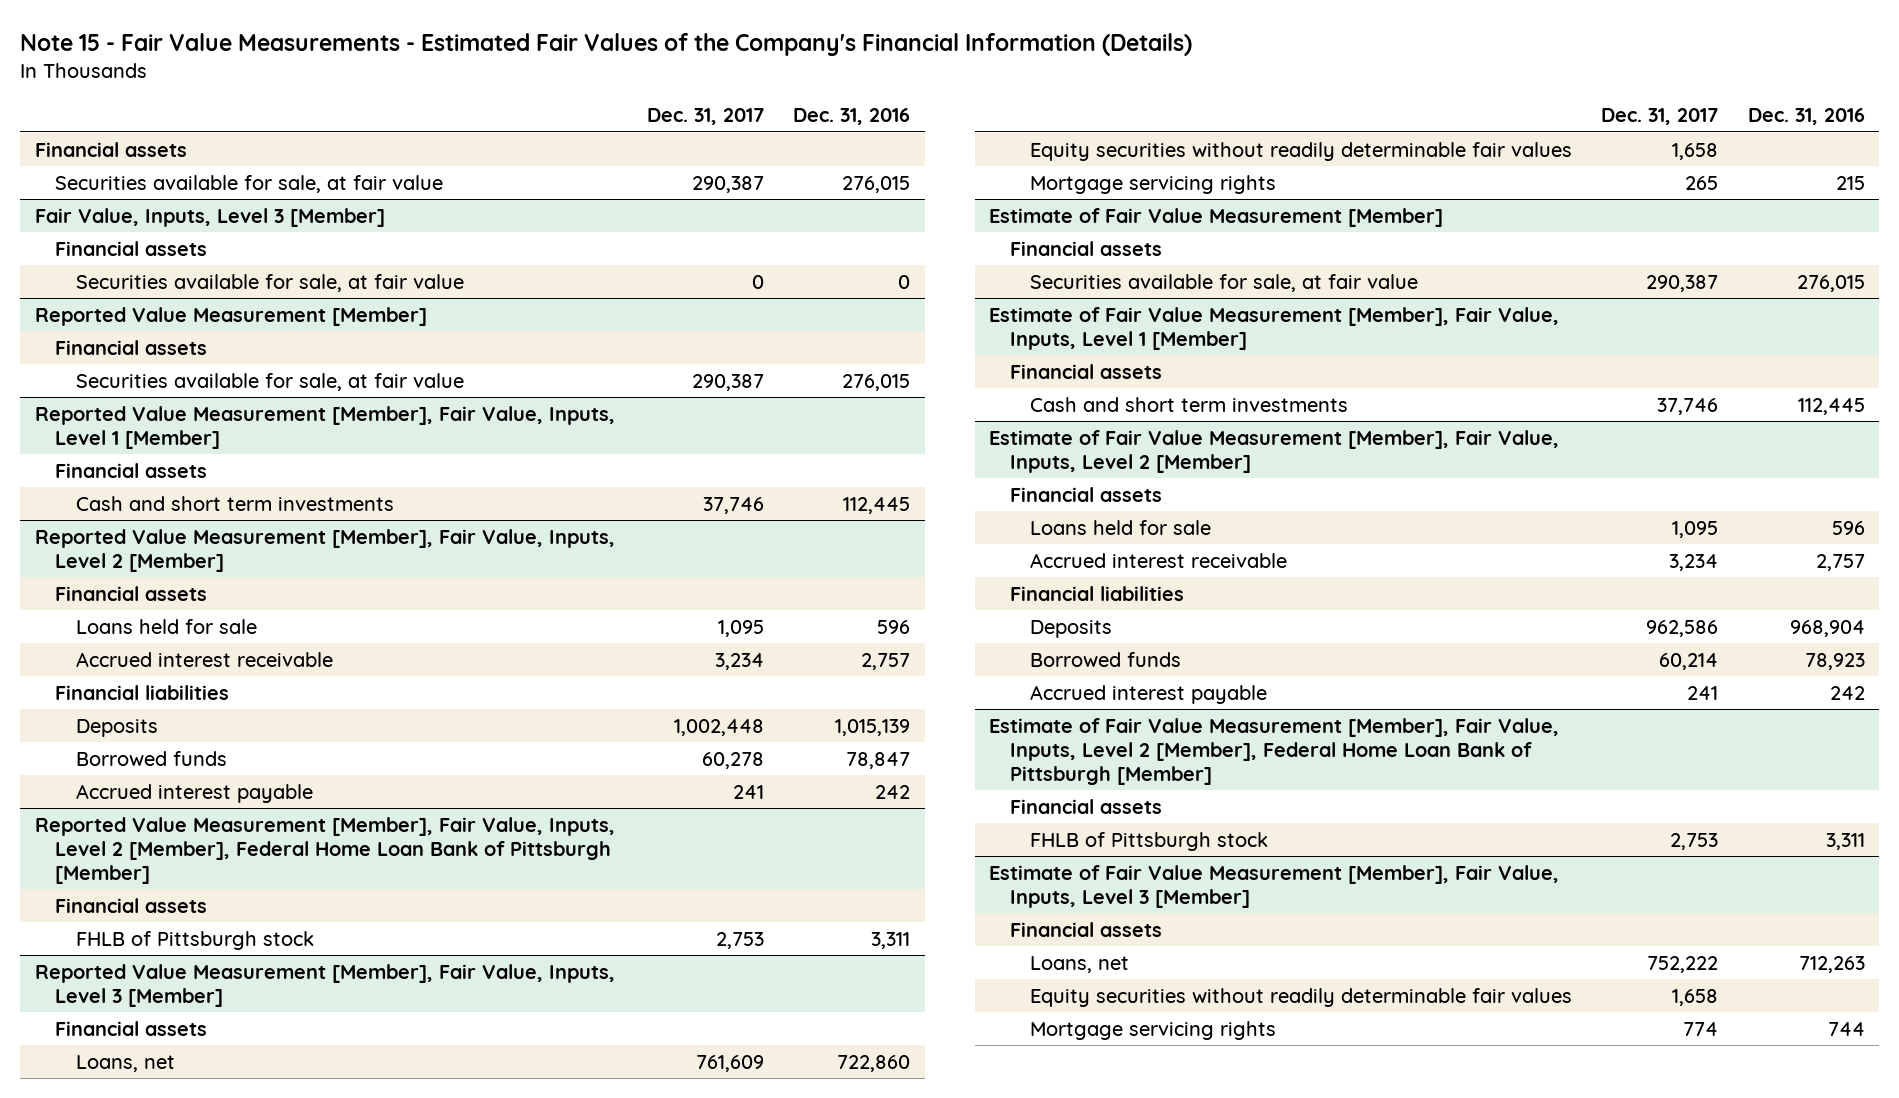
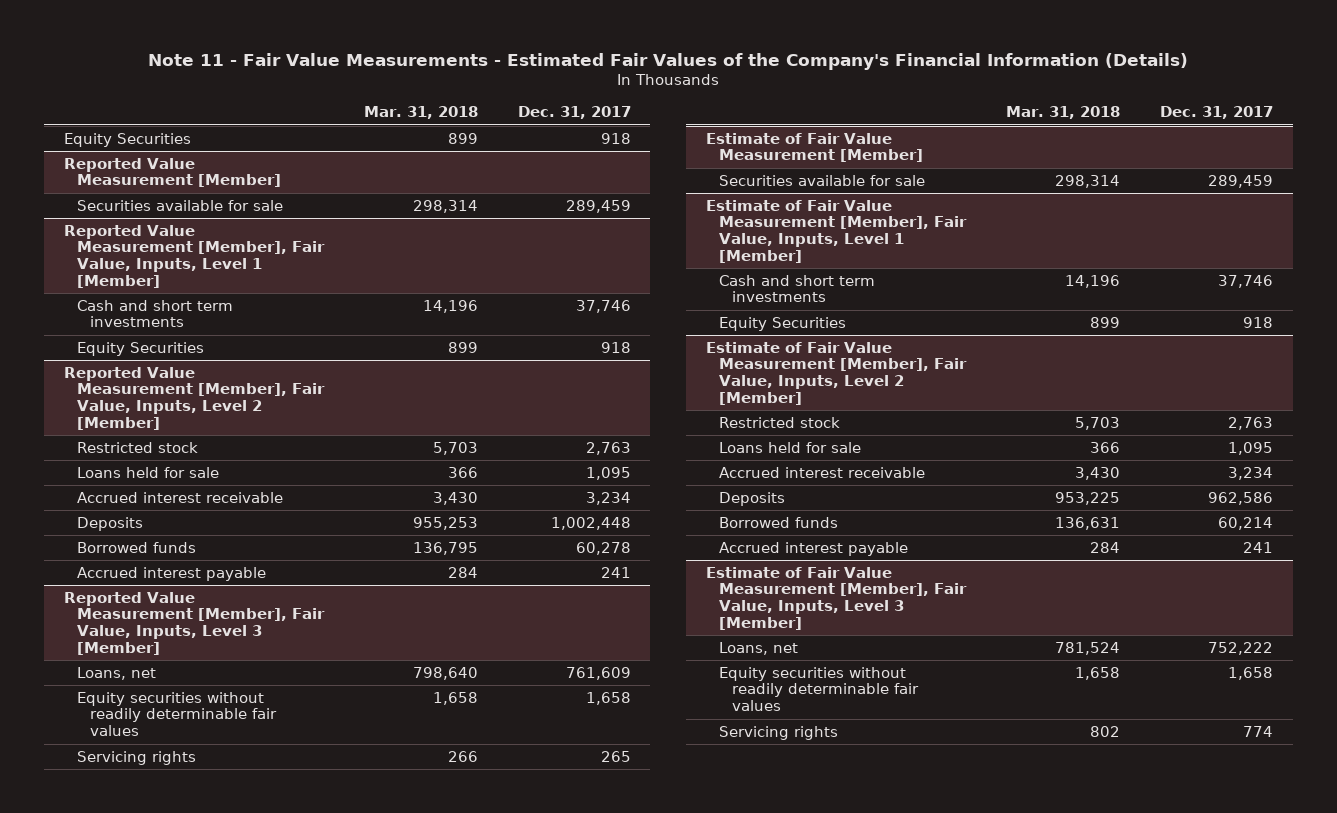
[20,33,1193,57] Note 15 - Fair Value Measurements - Estimated Fair Values of the Company's Financial Information (Details) -> [148,53,1189,71] Note 11 - Fair Value Measurements - Estimated Fair Values of the Company's Financial Information (Details)
[793,108,911,126] Dec. 31, 2016 -> none
none -> [363,106,478,120] Mar. 31, 2018
[34,141,187,157] Financial assets -> none
[55,174,444,193] Securities available for sale, at fair value -> none
[34,207,385,227] Fair Value, Inputs, Level 3 [Member] -> none
[55,240,208,256] Financial assets -> none
[75,273,464,292] Securities available for sale, at fair value -> none
none -> [63,132,191,147] Equity Securities
[55,339,208,355] Financial assets -> none
[75,372,464,391] Securities available for sale, at fair value -> [76,199,283,211] Securities available for sale
[691,373,764,391] 290,387 -> [565,199,631,213] 289,459
[55,462,208,478] Financial assets -> none
none -> [76,341,204,356] Equity Securities
[55,585,208,601] Financial assets -> none
none -> [76,441,198,453] Restricted stock
[55,684,230,700] Financial liabilities -> none
[34,816,615,884] Reported Value Measurement [Member], Fair Value, Inputs, Level 2 [Member], Federal Home Loan Bank of Pittsburgh [Member] -> none
[55,897,208,913] Financial assets -> none
[75,930,314,950] FHLB of Pittsburgh stock -> none
[55,1020,208,1036] Financial assets -> none
[1030,174,1277,194] Mortgage servicing rights -> [76,750,196,765] Servicing rights
[1009,240,1162,256] Financial assets -> none
[1030,273,1419,292] Securities available for sale, at fair value -> [719,174,926,186] Securities available for sale
[1646,274,1719,292] 290,387 -> [1208,174,1274,188] 289,459
[1009,363,1162,379] Financial assets -> none
none -> [719,316,847,331] Equity Securities
[1009,486,1162,502] Financial assets -> none
none -> [719,416,841,428] Restricted stock
[1009,585,1184,601] Financial liabilities -> none
[989,717,1560,785] Estimate of Fair Value Measurement [Member], Fair Value, Inputs, Level 2 [Member], Federal Home Loan Bank of Pittsburgh [Member] -> none
[1009,798,1162,814] Financial assets -> none
[1030,831,1269,851] FHLB of Pittsburgh stock -> none
[1009,921,1162,937] Financial assets -> none
[1030,1020,1277,1040] Mortgage servicing rights -> [719,725,839,740] Servicing rights

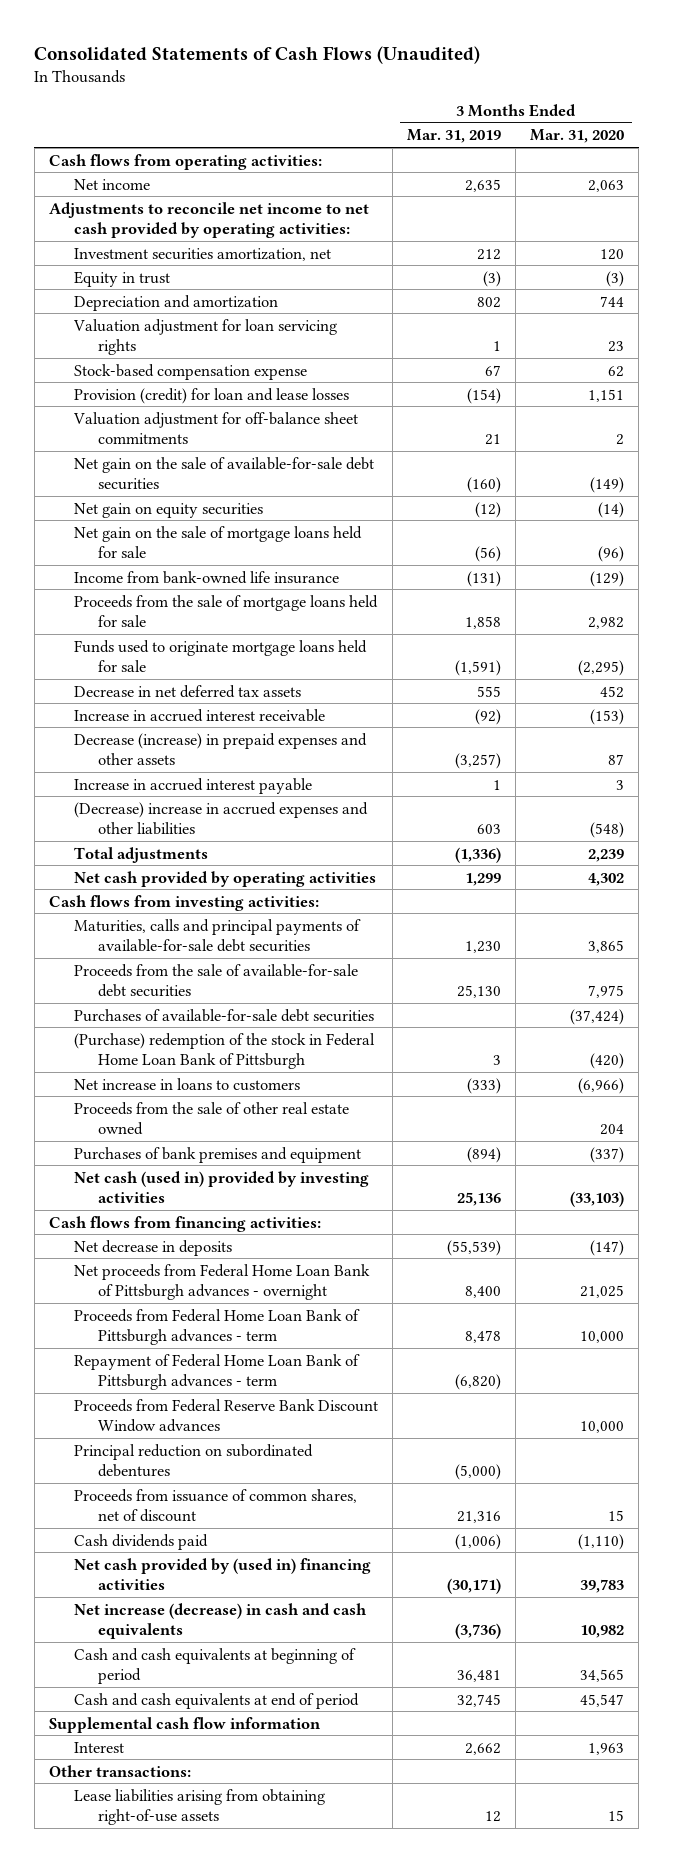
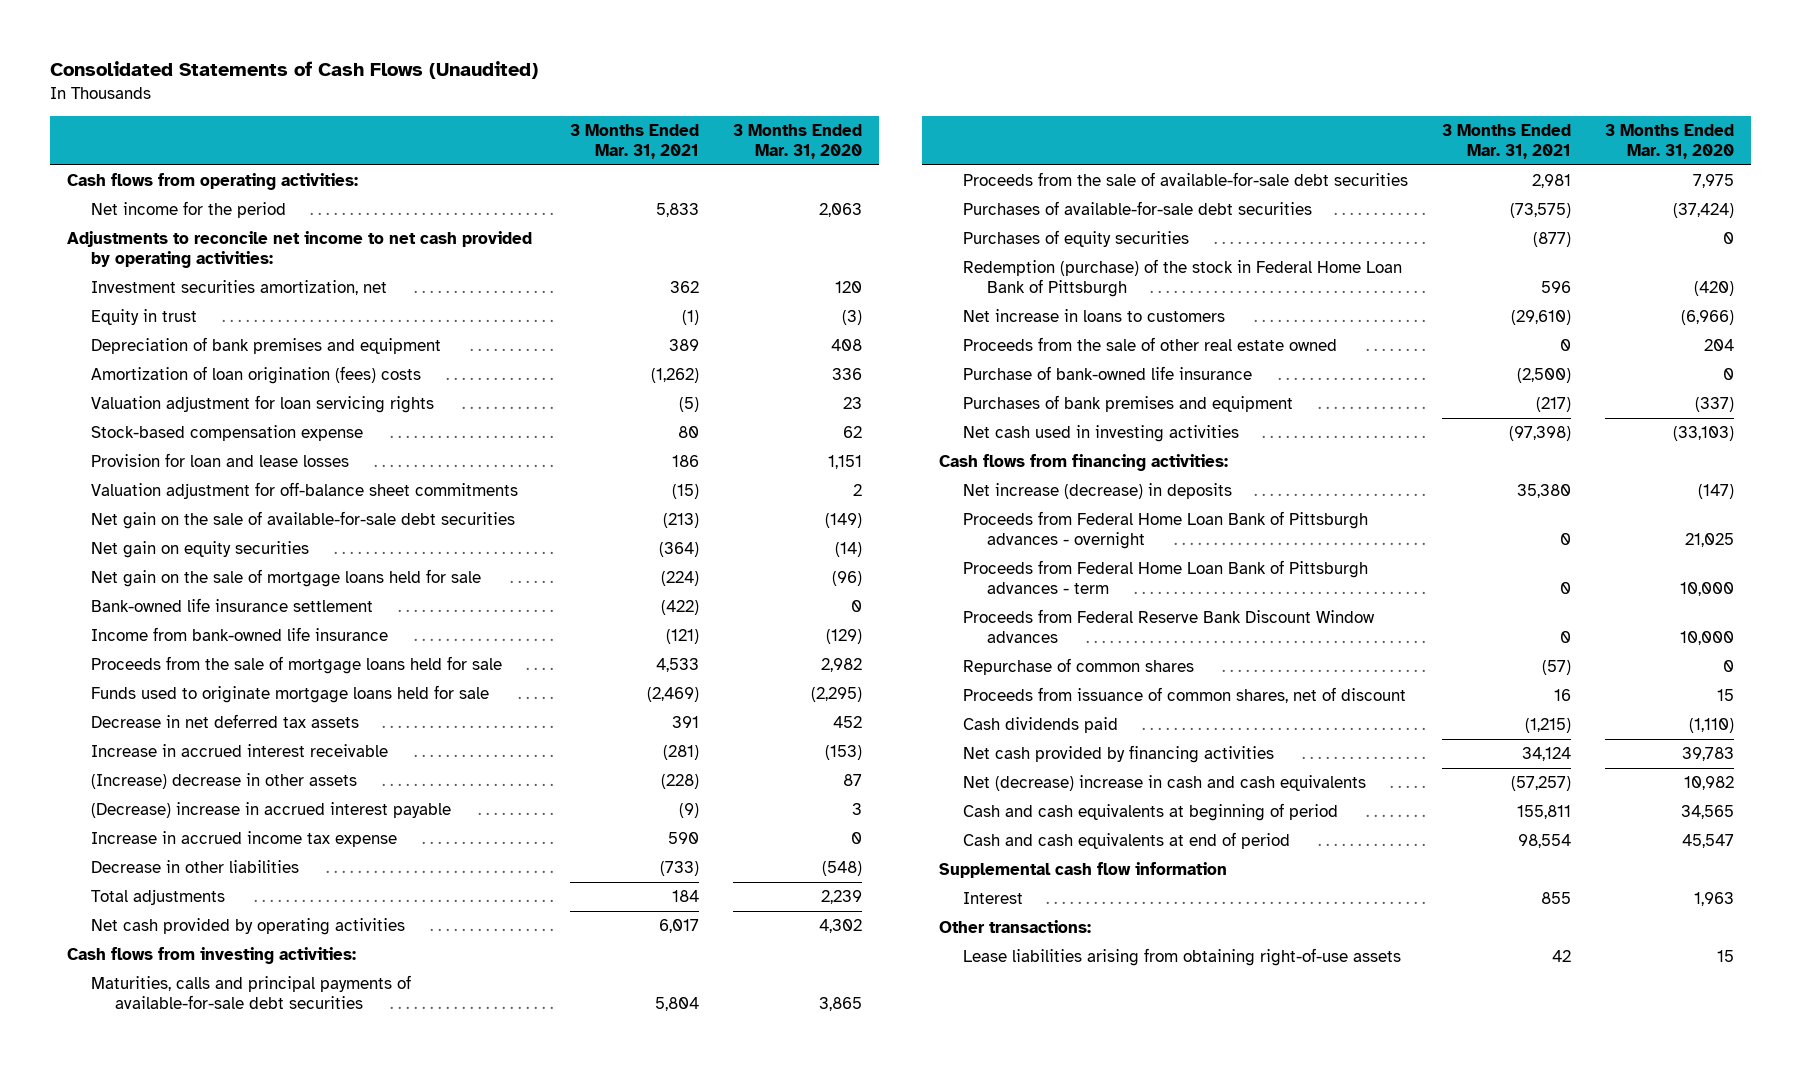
[406,129,501,144] Mar. 31, 2019 -> none
none -> [570,123,700,159] 3 Months Ended Mar. 31, 2021
[73,178,150,190] Net income -> [90,201,286,219] Net income for the period
[73,294,278,311] Depreciation and amortization -> [90,337,441,355] Depreciation of bank premises and equipment
[600,295,625,307] 744 -> [831,339,863,352] 408
none -> [90,366,421,385] Amortization of loan origination (fees) costs
[73,387,349,404] Provision (credit) for loan and lease losses -> [90,453,349,468] Provision for loan and lease losses
none -> [90,598,373,613] Bank-owned life insurance settlement
[73,732,367,765] Decrease (increase) in prepaid expenses and other assets -> [90,773,357,790] (Increase) decrease in other assets
[73,777,312,794] Increase in accrued interest payable -> [90,802,451,819] (Decrease) increase in accrued interest payable
none -> [90,831,397,848] Increase in accrued income tax expense
[73,801,368,835] (Decrease) increase in accrued expenses and other liabilities -> [90,860,299,874] Decrease in other liabilities
none -> [962,230,1189,248] Purchases of equity securities
[73,1032,375,1069] (Purchase) redemption of the stock in Federal Home Loan Bank of Pittsburgh -> [962,259,1402,298] Redemption (purchase) of the stock in Federal Home Loan Bank of Pittsburgh
none -> [962,366,1252,381] Purchase of bank-owned life insurance
[73,1170,369,1203] Net cash (used in) provided by investing activities -> [962,425,1239,443] Net cash used in investing activities
[73,1239,232,1256] Net decrease in deposits -> [962,483,1232,500] Net increase (decrease) in deposits
[73,1263,370,1300] Net proceeds from Federal Home Loan Bank of Pittsburgh advances - overnight -> [962,511,1368,550] Proceeds from Federal Home Loan Bank of Pittsburgh advances - overnight
[73,1353,360,1390] Repayment of Federal Home Loan Bank of Pittsburgh advances - term -> none
[73,1443,313,1477] Principal reduction on subordinated debentures -> none
none -> [962,658,1194,676] Repurchase of common shares
[73,1557,371,1590] Net cash provided by (used in) financing activities -> [962,745,1274,764] Net cash provided by financing activities
[73,1602,367,1639] Net increase (decrease) in cash and cash equivalents -> [962,775,1366,792] Net (decrease) increase in cash and cash equivalents

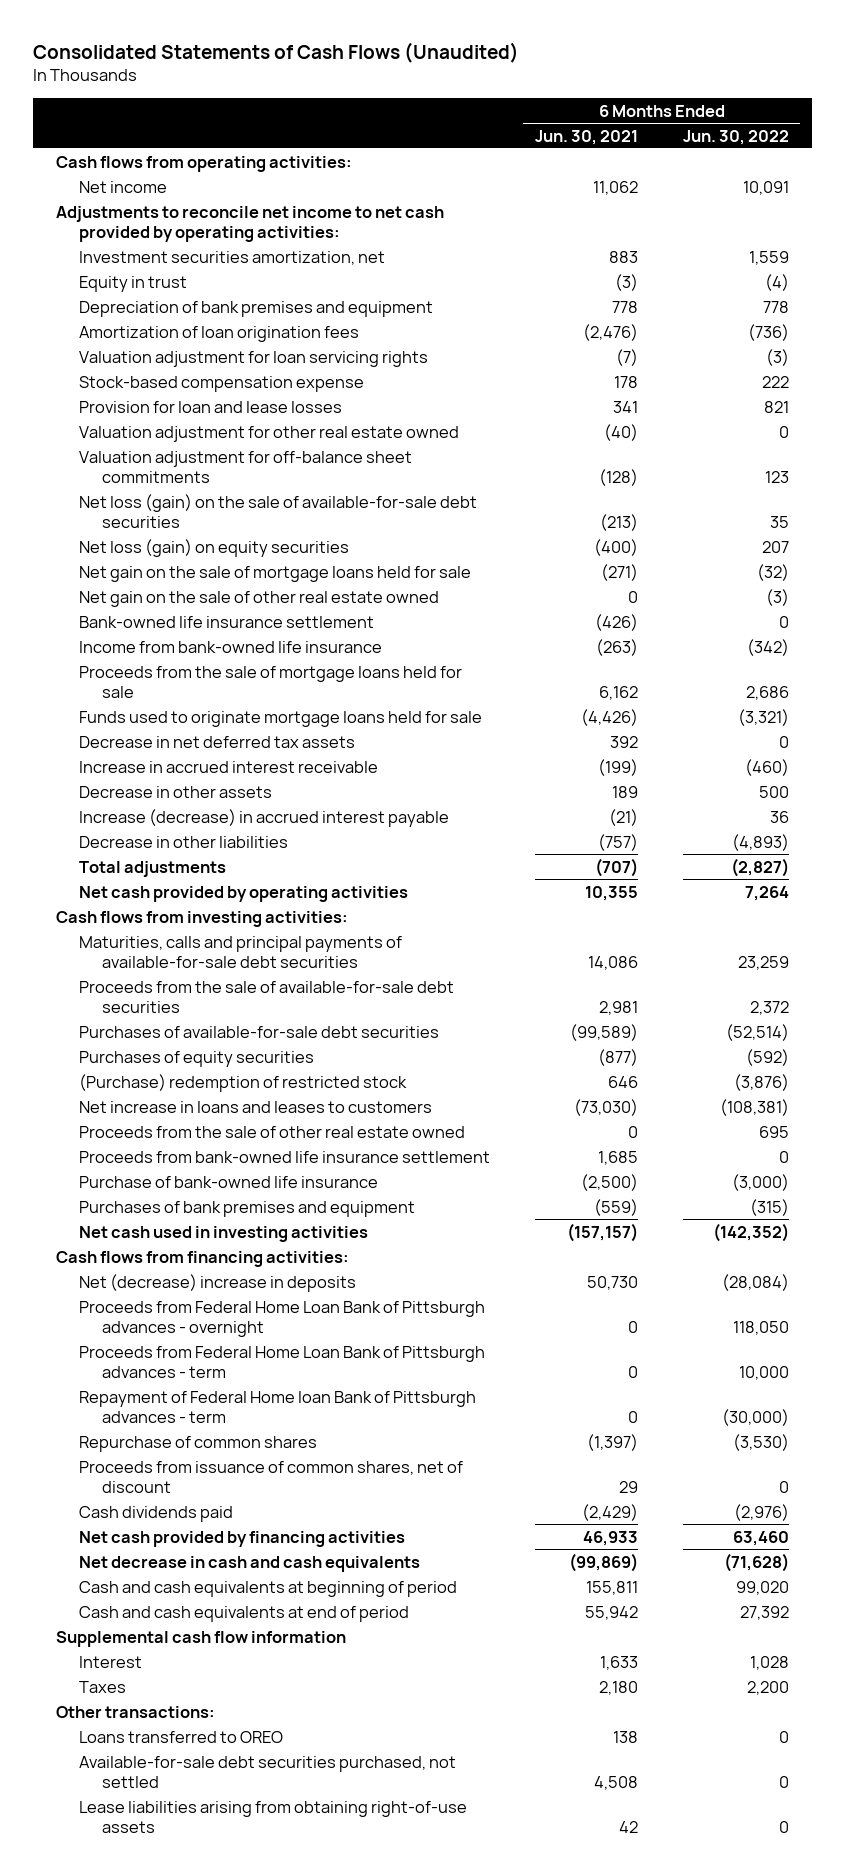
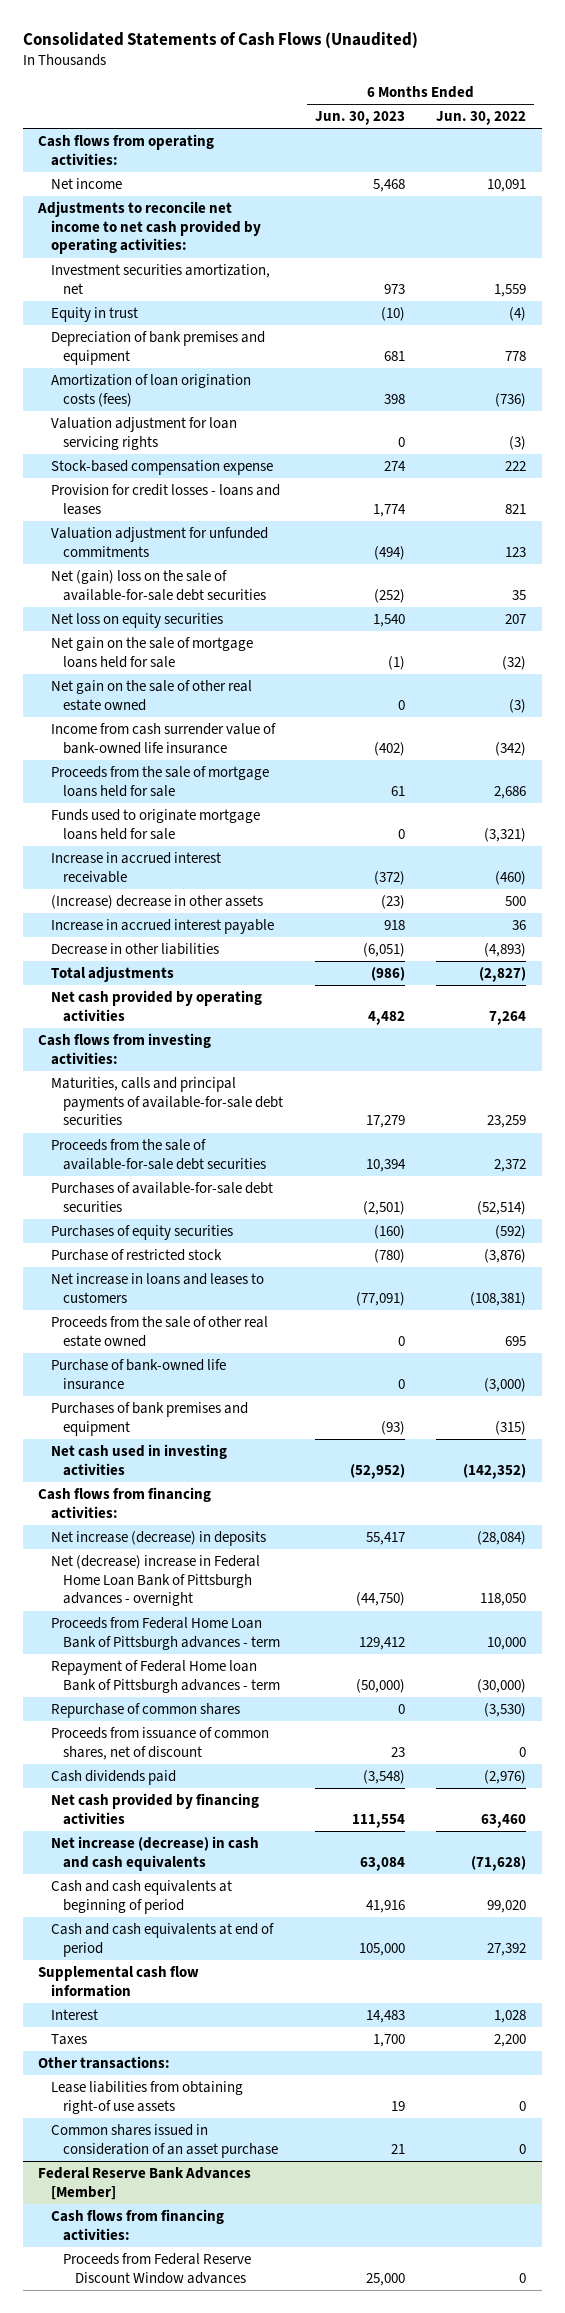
[534,129,638,145] Jun. 30, 2021 -> none
none -> [314,111,405,126] Jun. 30, 2023
[78,325,359,342] Amortization of loan origination fees -> [50,373,251,407] Amortization of loan origination costs (fees)
[78,425,459,442] Valuation adjustment for other real estate owned -> none
[78,400,342,413] Provision for loan and lease losses -> [50,483,280,515] Provision for credit losses - loans and leases
[78,450,412,483] Valuation adjustment for off-balance sheet commitments -> [50,526,268,557] Valuation adjustment for unfunded commitments
[78,493,477,528] Net loss (gain) on the sale of available-for-sale debt securities -> [50,569,266,601] Net (gain) loss on the sale of available-for-sale debt securities
[78,538,349,557] Net loss (gain) on equity securities -> [50,612,223,628] Net loss on equity securities
[78,615,374,628] Bank-owned life insurance settlement -> none
[78,640,382,653] Income from bank-owned life insurance -> [50,722,276,754] Income from cash surrender value of bank-owned life insurance
[78,735,355,748] Decrease in net deferred tax assets -> none
[78,785,272,798] Decrease in other assets -> [50,894,263,909] (Increase) decrease in other assets
[78,808,449,827] Increase (decrease) in accrued interest payable -> [50,918,274,934] Increase in accrued interest payable
[78,1073,407,1092] (Purchase) redemption of restricted stock -> [50,1248,222,1261] Purchase of restricted stock
[78,1150,490,1163] Proceeds from bank-owned life insurance settlement -> none
[78,1273,356,1292] Net (decrease) increase in deposits -> [50,1530,266,1546] Net increase (decrease) in deposits
[78,1300,485,1337] Proceeds from Federal Home Loan Bank of Pittsburgh advances - overnight -> [50,1554,260,1607] Net (decrease) increase in Federal Home Loan Bank of Pittsburgh advances - overnight
[78,1555,420,1572] Net decrease in cash and cash equivalents -> [50,1835,259,1871] Net increase (decrease) in cash and cash equivalents
[78,1730,283,1743] Loans transferred to OREO -> none
[78,1755,456,1788] Available-for-sale debt securities purchased, not settled -> none
[78,1800,467,1833] Lease liabilities arising from obtaining right-of-use assets -> [50,2080,243,2114] Lease liabilities from obtaining right-of use assets
none -> [50,2123,278,2158] Common shares issued in consideration of an asset purchase
none -> [38,2166,252,2200] Federal Reserve Bank Advances [Member]
none -> [50,2208,224,2241] Cash flows from financing activities:
none -> [62,2252,251,2284] Proceeds from Federal Reserve Discount Window advances

